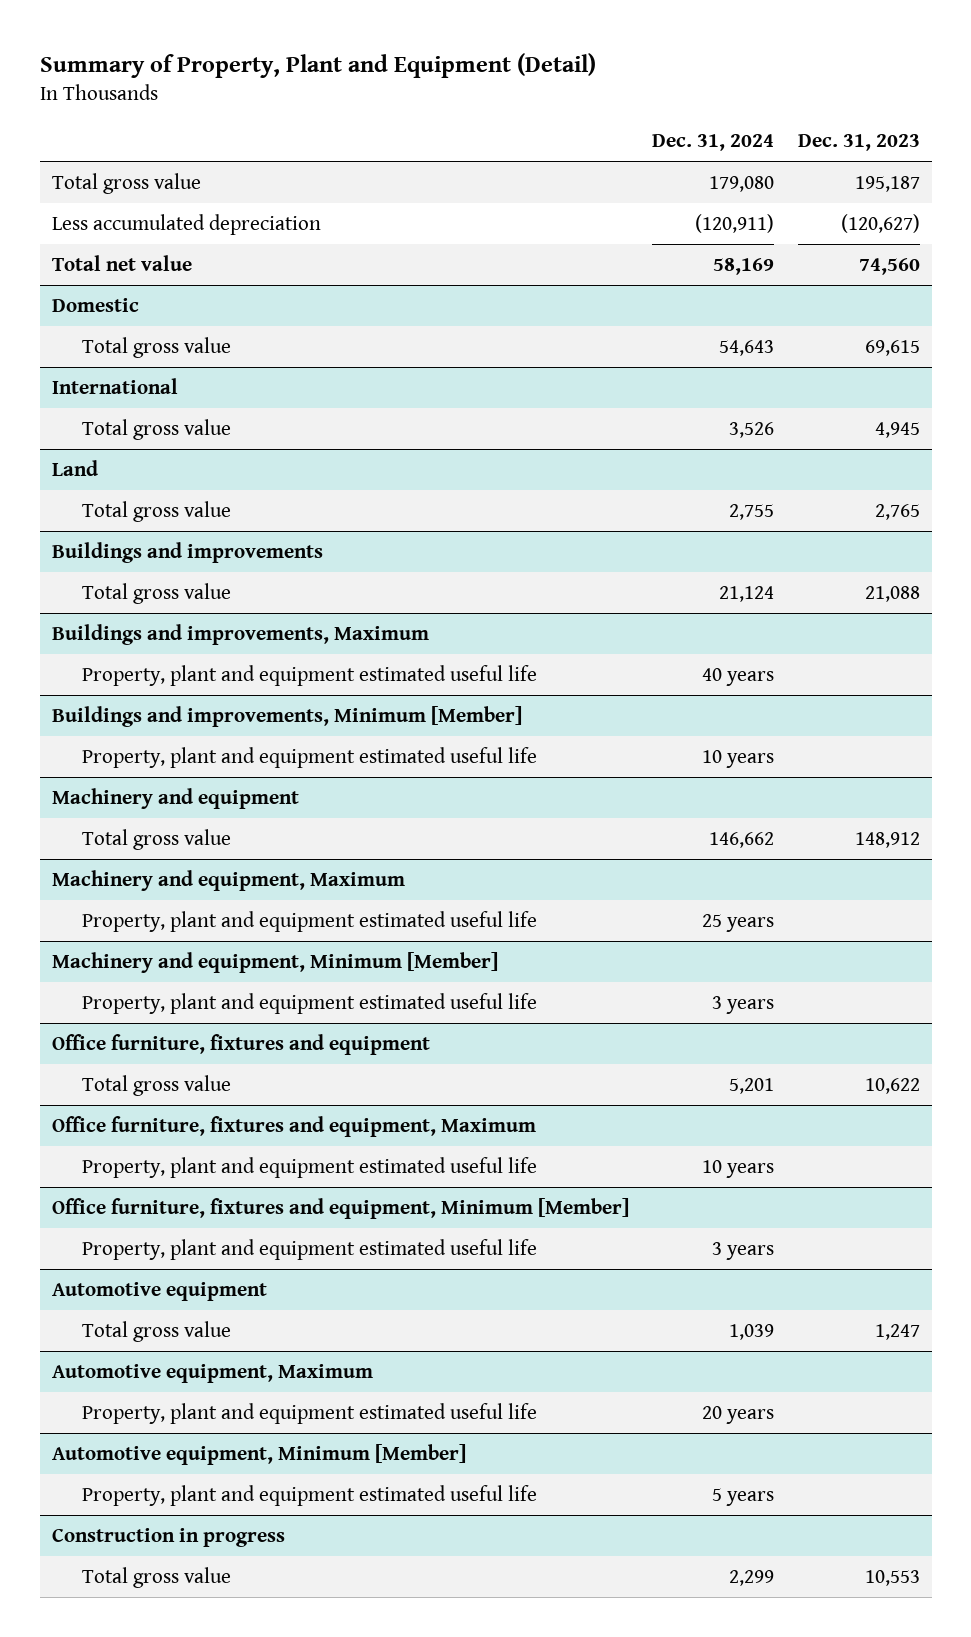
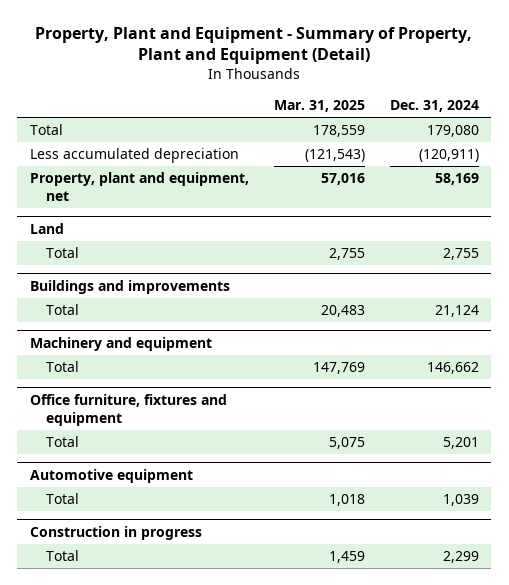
[39,53,596,79] Summary of Property, Plant and Equipment (Detail) -> [35,26,473,65] Property, Plant and Equipment - Summary of Property, Plant and Equipment (Detail)
[797,134,920,152] Dec. 31, 2023 -> none
none -> [273,100,365,113] Mar. 31, 2025
[51,172,201,194] Total gross value -> [29,124,63,136] Total
[51,297,139,312] Domestic -> none
[81,336,231,358] Total gross value -> none
[51,377,178,394] International -> none
[81,418,231,440] Total gross value -> none
[51,254,192,271] Total net value -> [29,172,249,201] Property, plant and equipment, net
[81,500,231,522] Total gross value -> [45,247,79,259] Total
[51,623,429,645] Buildings and improvements, Maximum -> none
[81,664,537,686] Property, plant and equipment estimated useful life -> none
[51,705,522,727] Buildings and improvements, Minimum [Member] -> none
[81,746,537,768] Property, plant and equipment estimated useful life -> none
[81,582,231,604] Total gross value -> [45,304,79,316] Total
[51,869,405,891] Machinery and equipment, Maximum -> none
[81,910,537,932] Property, plant and equipment estimated useful life -> none
[51,951,498,973] Machinery and equipment, Minimum [Member] -> none
[81,992,537,1014] Property, plant and equipment estimated useful life -> none
[81,828,231,850] Total gross value -> [45,361,79,373] Total
[51,1115,536,1137] Office furniture, fixtures and equipment, Maximum -> none
[81,1156,537,1178] Property, plant and equipment estimated useful life -> none
[51,1197,629,1219] Office furniture, fixtures and equipment, Minimum [Member] -> none
[81,1238,537,1260] Property, plant and equipment estimated useful life -> none
[81,1074,231,1096] Total gross value -> [45,436,79,448] Total
[51,1363,373,1383] Automotive equipment, Maximum -> none
[81,1402,537,1424] Property, plant and equipment estimated useful life -> none
[51,1443,466,1465] Automotive equipment, Minimum [Member] -> none
[81,1484,537,1506] Property, plant and equipment estimated useful life -> none
[81,1320,231,1342] Total gross value -> [45,493,79,505] Total
[81,1566,231,1588] Total gross value -> [45,550,79,562] Total

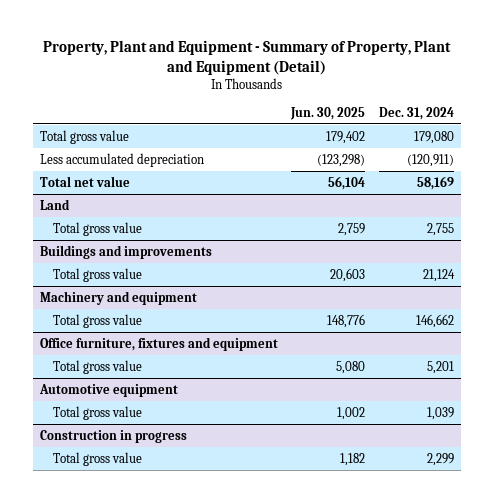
[273,100,365,113] Mar. 31, 2025 -> none
none -> [290,106,366,120] Jun. 30, 2025
[29,124,63,136] Total -> [39,129,129,144] Total gross value
[29,172,249,201] Property, plant and equipment, net -> [39,175,130,187] Total net value
[45,247,79,259] Total -> [53,221,143,236] Total gross value
[45,304,79,316] Total -> [53,267,143,282] Total gross value
[45,361,79,373] Total -> [53,313,143,328] Total gross value
[45,436,79,448] Total -> [53,359,143,374] Total gross value
[45,493,79,505] Total -> [53,405,143,420] Total gross value
[45,550,79,562] Total -> [53,451,143,466] Total gross value

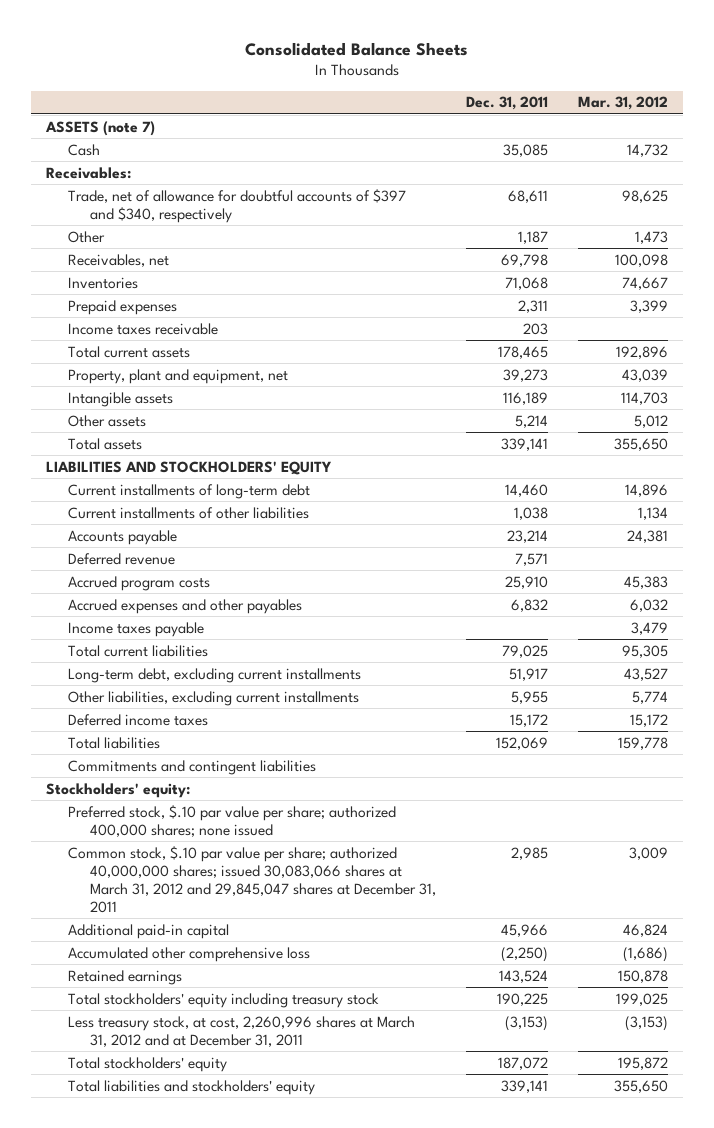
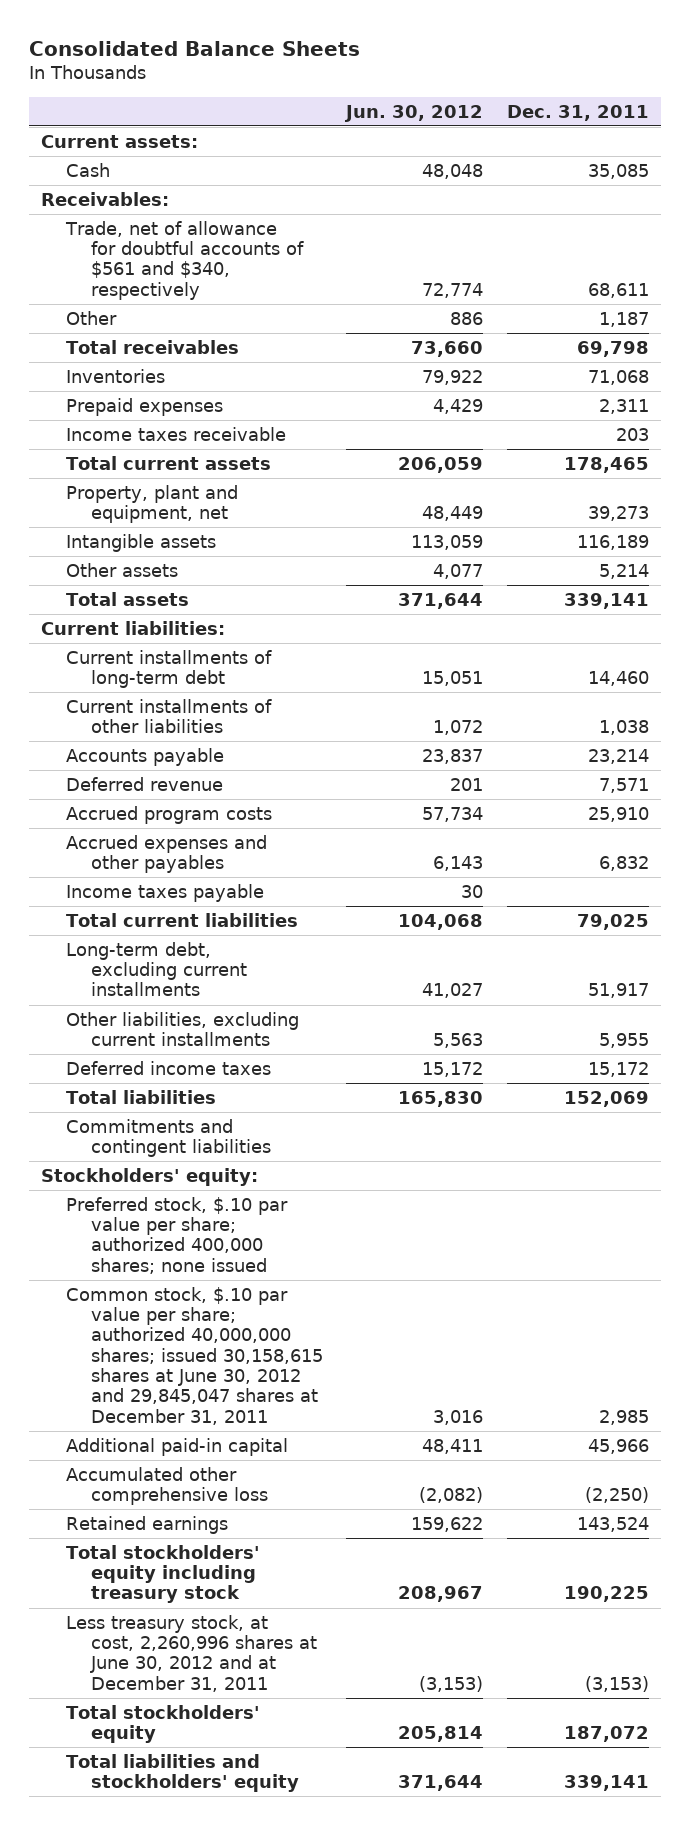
[578,96,669,111] Mar. 31, 2012 -> none
none -> [344,104,484,122] Jun. 30, 2012
[44,120,155,136] ASSETS (note 7) -> none
none -> [40,134,198,148] Current assets:
[68,188,407,223] Trade, net of allowance for doubtful accounts of $397 and $340, respectively -> [64,220,304,300] Trade, net of allowance for doubtful accounts of $561 and $340, respectively
[68,253,170,267] Receivables, net -> [65,339,239,354] Total receivables
[45,460,332,475] LIABILITIES AND STOCKHOLDERS' EQUITY -> none
none -> [40,620,225,635] Current liabilities:
[68,845,437,913] Common stock, $.10 par value per share; authorized 40,000,000 shares; issued 30,083,066 shares at March 31, 2012 and 29,845,047 shares at December 31, 2011 -> [65,1286,323,1425] Common stock, $.10 par value per share; authorized 40,000,000 shares; issued 30,158,615 shares at June 30, 2012 and 29,845,047 shares at December 31, 2011
[68,1015,416,1047] Less treasury stock, at cost, 2,260,996 shares at March 31, 2012 and at December 31, 2011 -> [65,1614,317,1692] Less treasury stock, at cost, 2,260,996 shares at June 30, 2012 and at December 31, 2011

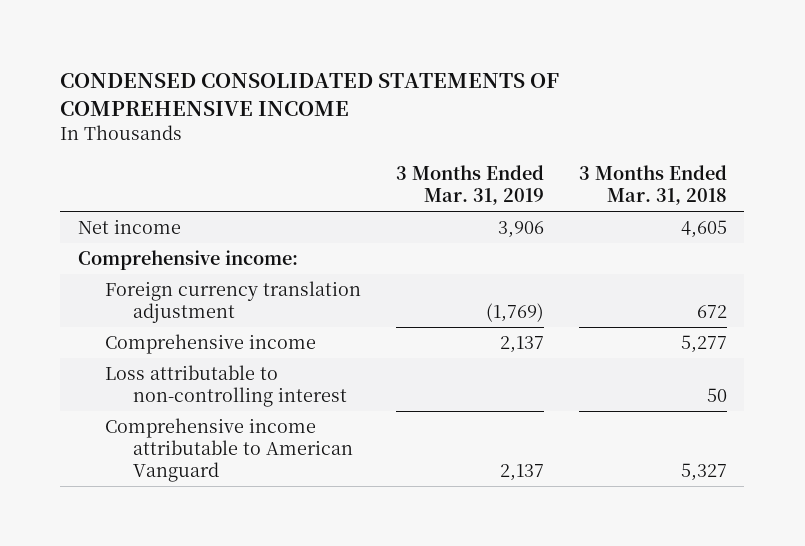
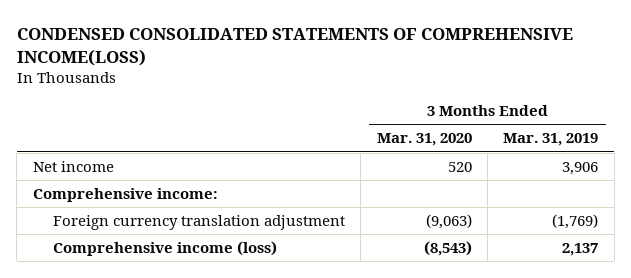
[60,73,560,117] CONDENSED CONSOLIDATED STATEMENTS OF COMPREHENSIVE INCOME -> [16,27,573,66] CONDENSED CONSOLIDATED STATEMENTS OF COMPREHENSIVE INCOME(LOSS)
[578,165,727,206] 3 Months Ended Mar. 31, 2018 -> none
none -> [376,133,472,147] Mar. 31, 2020
[105,365,347,407] Loss attributable to non-controlling interest -> none
[105,418,353,482] Comprehensive income attributable to American Vanguard -> none
[105,334,317,355] Comprehensive income -> [52,240,277,256] Comprehensive income (loss)

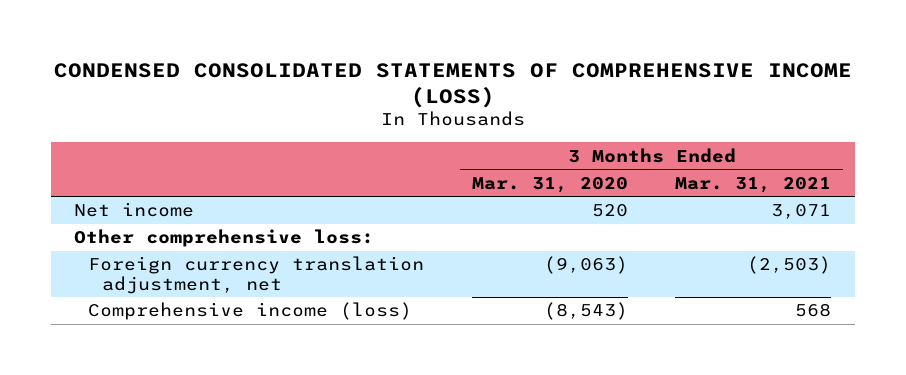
[16,27,573,66] CONDENSED CONSOLIDATED STATEMENTS OF COMPREHENSIVE INCOME(LOSS) -> [53,62,852,108] CONDENSED CONSOLIDATED STATEMENTS OF COMPREHENSIVE INCOME (LOSS)
[503,133,599,147] Mar. 31, 2019 -> none
none -> [675,176,832,193] Mar. 31, 2021
[32,187,218,202] Comprehensive income: -> none
none -> [74,229,375,248] Other comprehensive loss:
[52,214,345,230] Foreign currency translation adjustment -> [88,256,425,294] Foreign currency translation adjustment, net

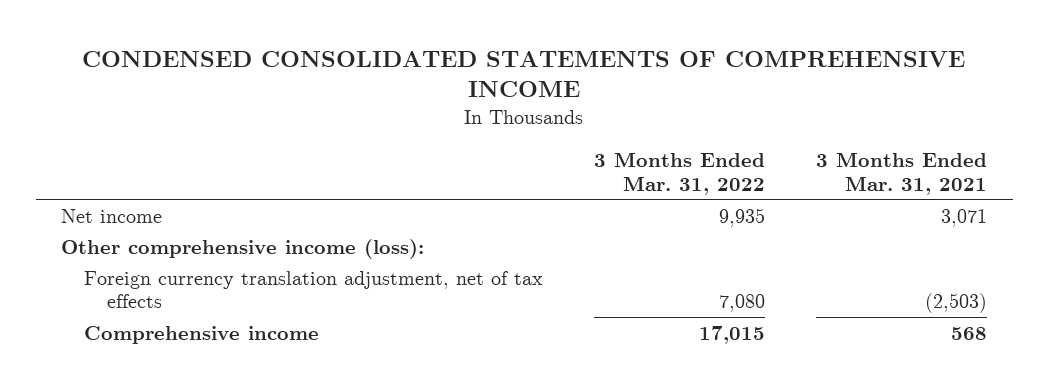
[53,62,852,108] CONDENSED CONSOLIDATED STATEMENTS OF COMPREHENSIVE INCOME (LOSS) -> [82,50,966,98] CONDENSED CONSOLIDATED STATEMENTS OF COMPREHENSIVE INCOME
[471,176,628,193] Mar. 31, 2020 -> none
none -> [594,151,766,195] 3 Months Ended Mar. 31, 2022
[74,229,375,248] Other comprehensive loss: -> [61,238,425,259] Other comprehensive income (loss):
[88,256,425,294] Foreign currency translation adjustment, net -> [84,270,544,309] Foreign currency translation adjustment, net of tax effects
[88,302,413,321] Comprehensive income (loss) -> [84,325,320,344] Comprehensive income

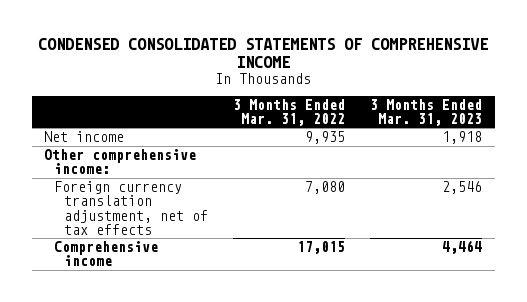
[816,151,988,195] 3 Months Ended Mar. 31, 2021 -> none
none -> [370,98,483,126] 3 Months Ended Mar. 31, 2023
[61,238,425,259] Other comprehensive income (loss): -> [44,149,197,175] Other comprehensive income:

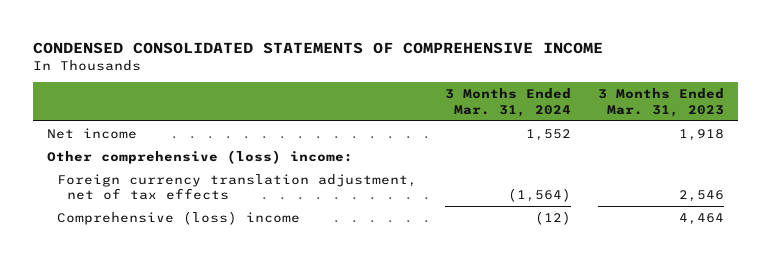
[233,98,346,126] 3 Months Ended Mar. 31, 2022 -> none
none -> [444,88,571,117] 3 Months Ended Mar. 31, 2024
[44,149,197,175] Other comprehensive income: -> [46,149,353,164] Other comprehensive (loss) income:
[54,241,159,267] Comprehensive income -> [57,210,301,225] Comprehensive (loss) income

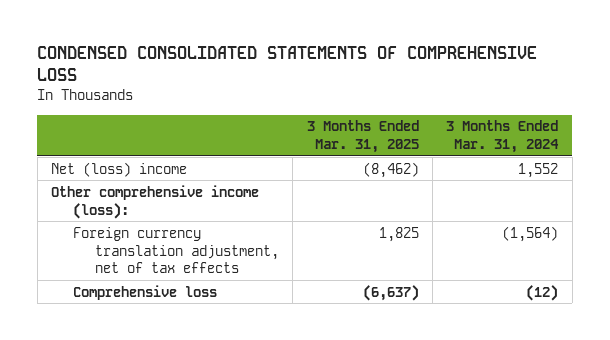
[33,41,604,54] CONDENSED CONSOLIDATED STATEMENTS OF COMPREHENSIVE INCOME -> [37,46,538,82] CONDENSED CONSOLIDATED STATEMENTS OF COMPREHENSIVE LOSS
[598,88,725,117] 3 Months Ended Mar. 31, 2023 -> none
none -> [306,120,419,154] 3 Months Ended Mar. 31, 2025
[46,127,137,139] Net income -> [51,161,188,177] Net (loss) income
[46,149,353,164] Other comprehensive (loss) income: -> [51,184,260,219] Other comprehensive income (loss):
[57,210,301,225] Comprehensive (loss) income -> [72,284,217,300] Comprehensive loss

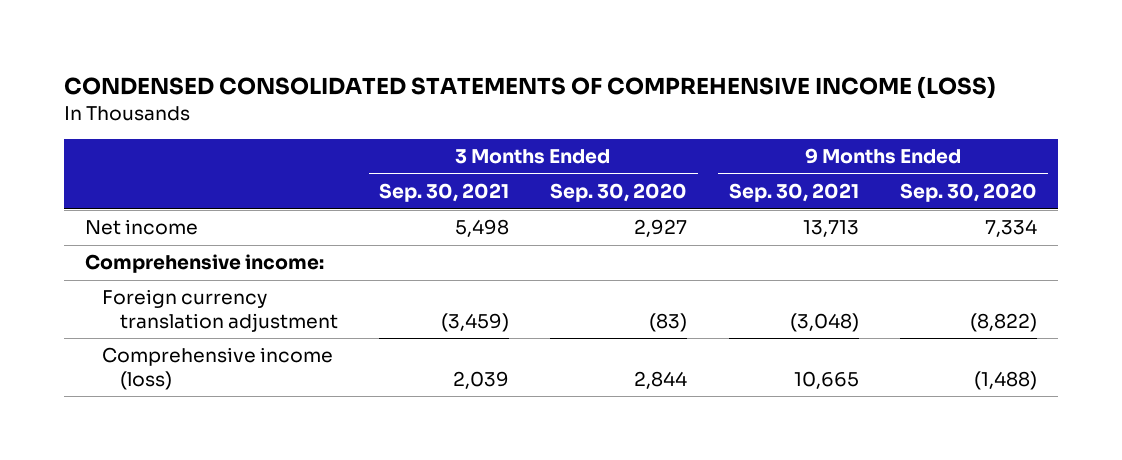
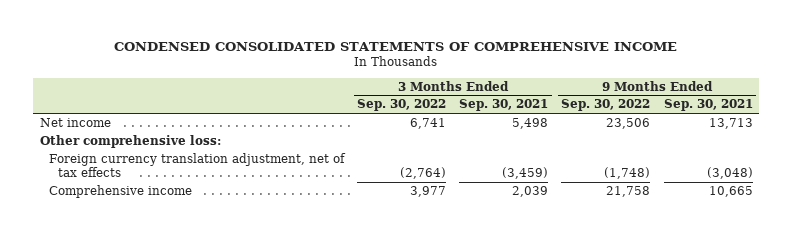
[64,75,997,99] CONDENSED CONSOLIDATED STATEMENTS OF COMPREHENSIVE INCOME (LOSS) -> [114,42,678,52] CONDENSED CONSOLIDATED STATEMENTS OF COMPREHENSIVE INCOME
[550,183,688,203] Sep. 30, 2020 -> none
[900,183,1038,203] Sep. 30, 2020 -> none
none -> [357,99,447,112] Sep. 30, 2022
none -> [561,99,651,112] Sep. 30, 2022
[85,254,325,274] Comprehensive income: -> none
none -> [40,135,222,149] Other comprehensive loss:
[102,289,338,332] Foreign currency translation adjustment -> [49,153,347,177] Foreign currency translation adjustment, net of tax effects
[102,347,334,390] Comprehensive income (loss) -> [49,185,193,199] Comprehensive income

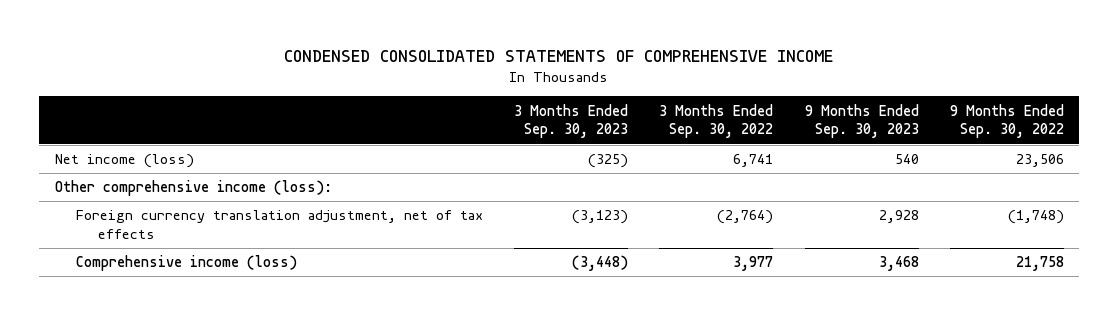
[459,99,549,112] Sep. 30, 2021 -> none
[663,99,753,112] Sep. 30, 2021 -> none
none -> [514,103,629,139] 3 Months Ended Sep. 30, 2023
none -> [804,103,919,139] 9 Months Ended Sep. 30, 2023
[40,118,112,128] Net income -> [54,154,194,169] Net income (loss)
[40,135,222,149] Other comprehensive loss: -> [54,180,332,197] Other comprehensive income (loss):
[49,185,193,199] Comprehensive income -> [76,255,298,272] Comprehensive income (loss)

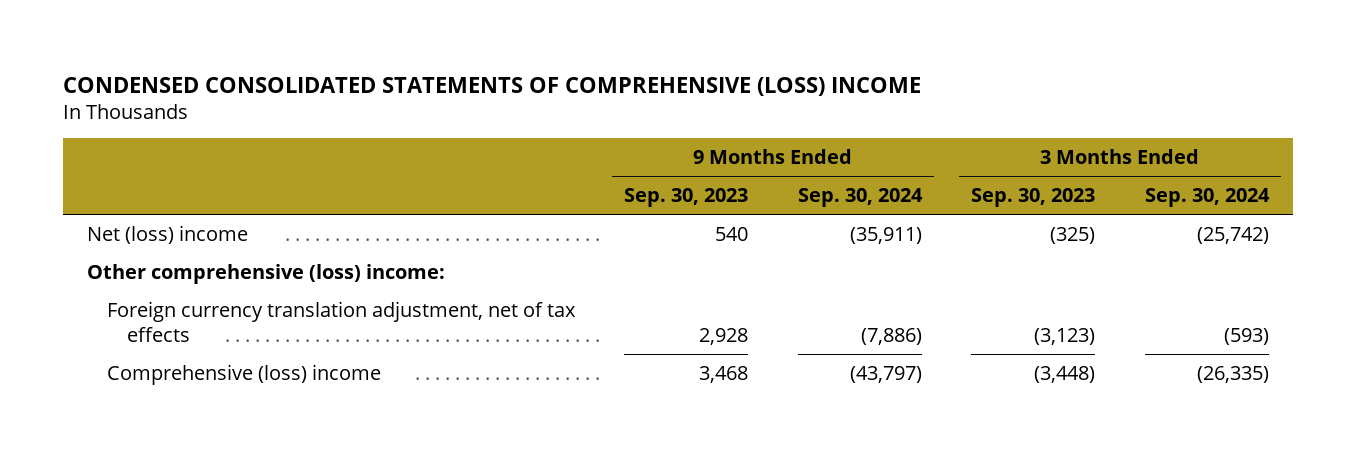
[284,50,834,63] CONDENSED CONSOLIDATED STATEMENTS OF COMPREHENSIVE INCOME -> [62,76,921,96] CONDENSED CONSOLIDATED STATEMENTS OF COMPREHENSIVE (LOSS) INCOME
[659,103,774,139] 3 Months Ended Sep. 30, 2022 -> none
[949,103,1064,139] 9 Months Ended Sep. 30, 2022 -> none
none -> [797,188,923,208] Sep. 30, 2024
none -> [1144,188,1270,208] Sep. 30, 2024
[54,154,194,169] Net income (loss) -> [87,224,249,244] Net (loss) income
[54,180,332,197] Other comprehensive income (loss): -> [87,263,446,284] Other comprehensive (loss) income:
[76,255,298,272] Comprehensive income (loss) -> [106,363,381,385] Comprehensive (loss) income

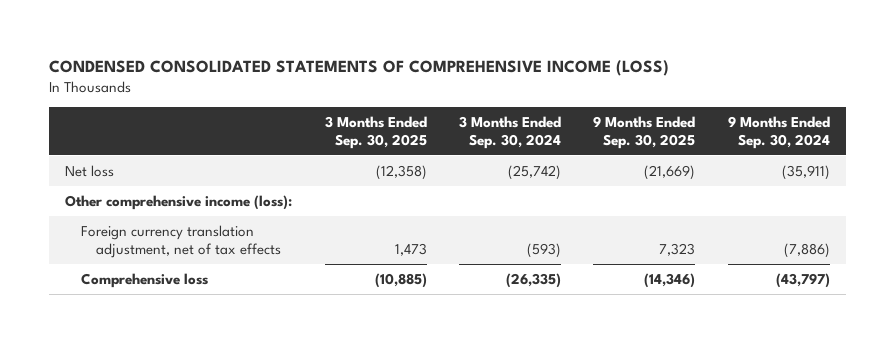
[62,76,921,96] CONDENSED CONSOLIDATED STATEMENTS OF COMPREHENSIVE (LOSS) INCOME -> [48,60,669,77] CONDENSED CONSOLIDATED STATEMENTS OF COMPREHENSIVE INCOME (LOSS)
[624,188,749,208] Sep. 30, 2023 -> none
[971,188,1096,208] Sep. 30, 2023 -> none
none -> [324,115,427,149] 3 Months Ended Sep. 30, 2025
none -> [593,115,696,149] 9 Months Ended Sep. 30, 2025
[87,224,249,244] Net (loss) income -> [65,164,115,177] Net loss
[87,263,446,284] Other comprehensive (loss) income: -> [65,194,293,210] Other comprehensive income (loss):
[106,363,381,385] Comprehensive (loss) income -> [80,272,208,288] Comprehensive loss

